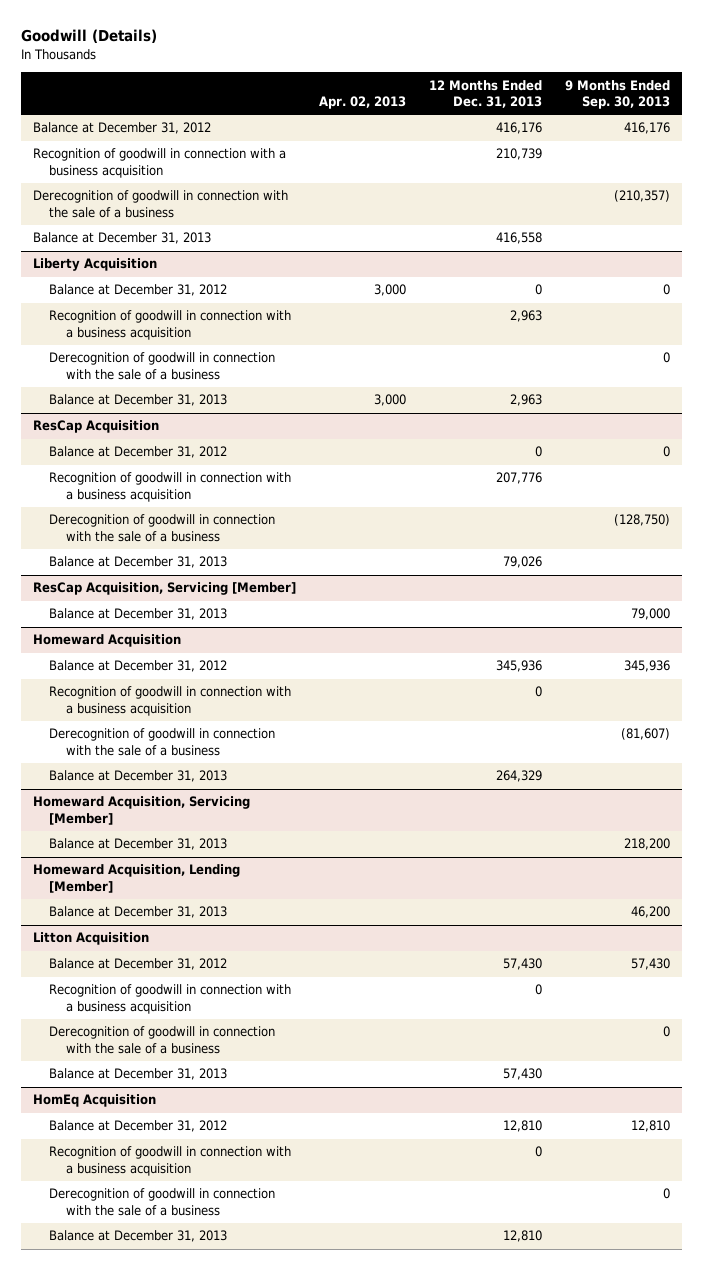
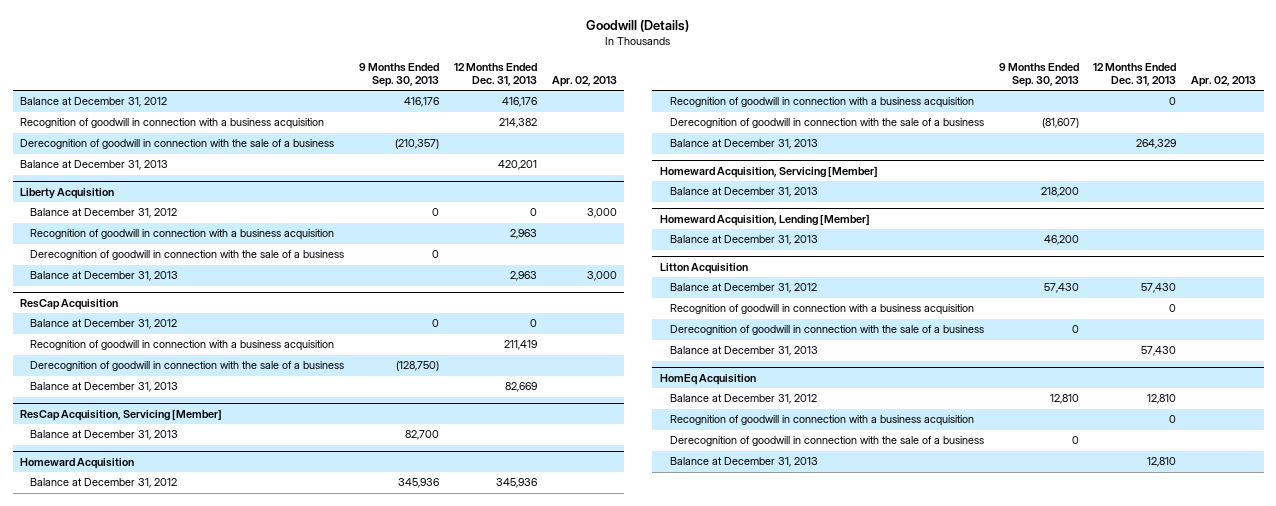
[496,148,543,161] 210,739 -> [498,118,537,129] 214,382
[496,232,543,245] 416,558 -> [497,160,537,171] 420,201
[496,472,543,485] 207,776 -> [503,340,537,351] 211,419
[503,556,543,569] 79,026 -> [504,382,537,393] 82,669
[631,608,671,621] 79,000 -> [405,430,440,441] 82,700

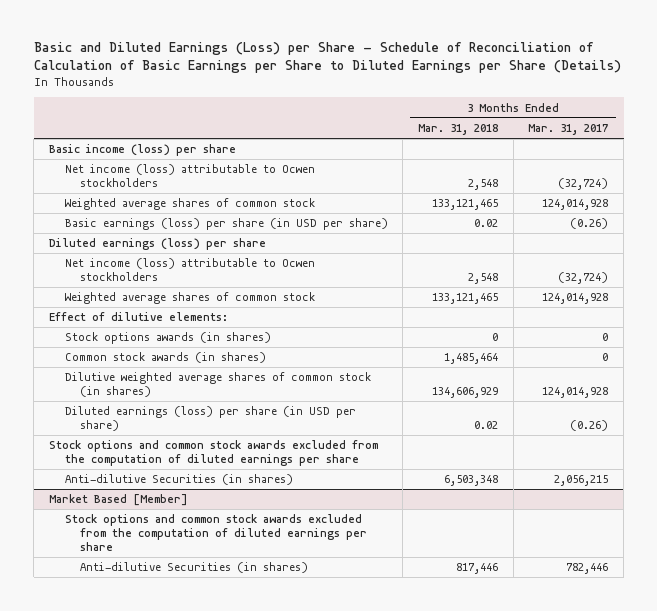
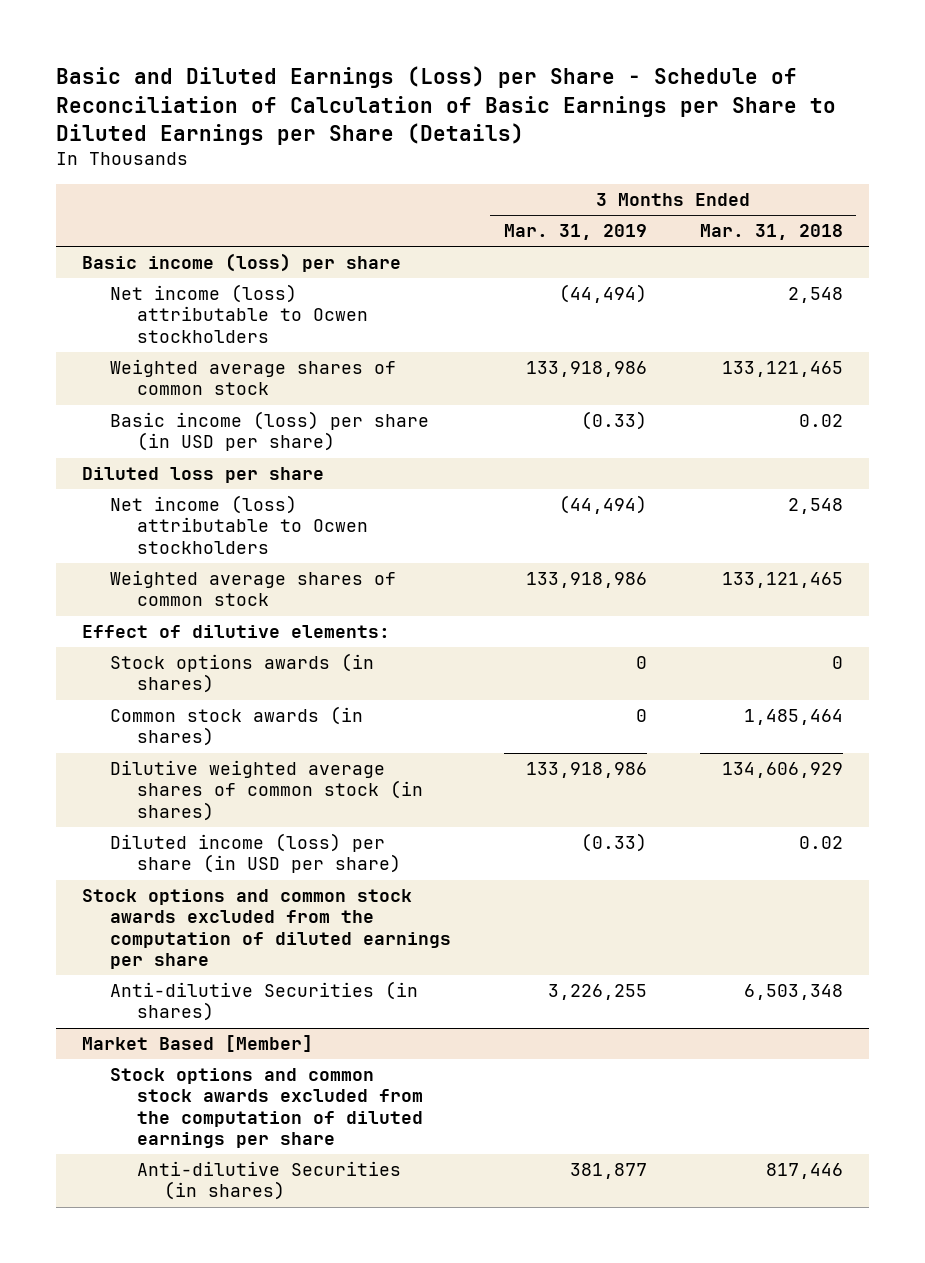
[528,123,609,135] Mar. 31, 2017 -> none
none -> [503,224,647,241] Mar. 31, 2019
[64,218,388,231] Basic earnings (loss) per share (in USD per share) -> [109,411,429,452] Basic income (loss) per share (in USD per share)
[49,238,267,251] Diluted earnings (loss) per share -> [82,467,325,484] Diluted loss per share
[64,406,356,432] Diluted earnings (loss) per share (in USD per share) -> [109,833,401,874] Diluted income (loss) per share (in USD per share)

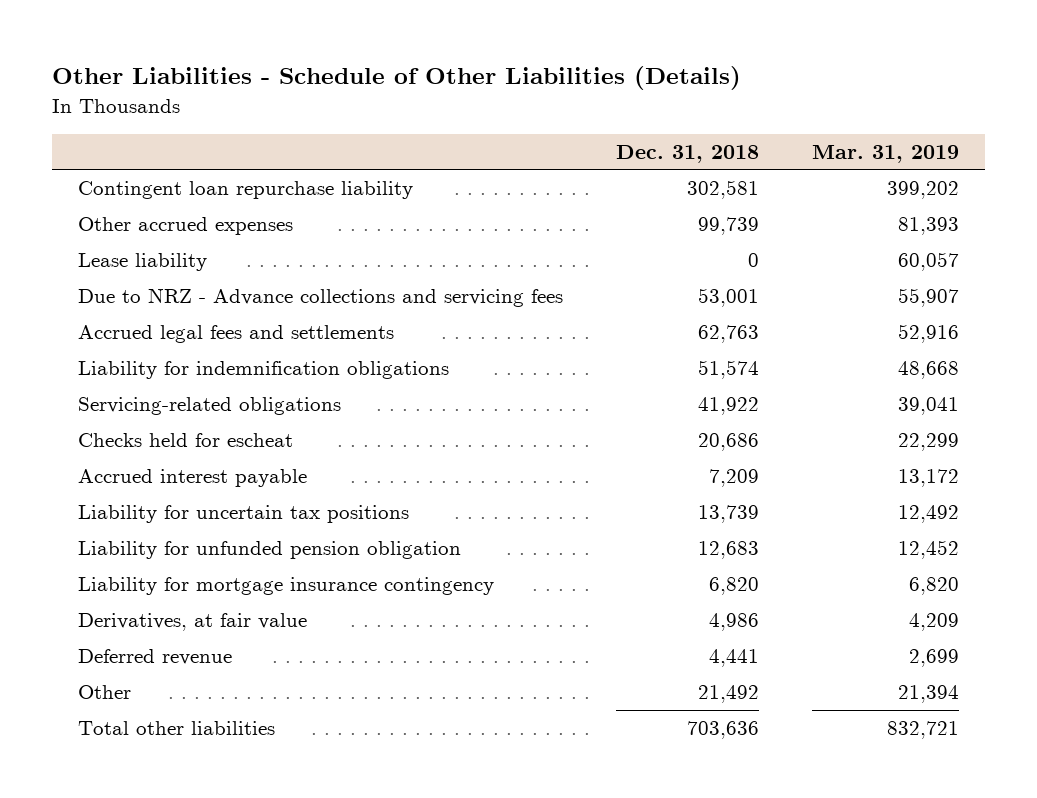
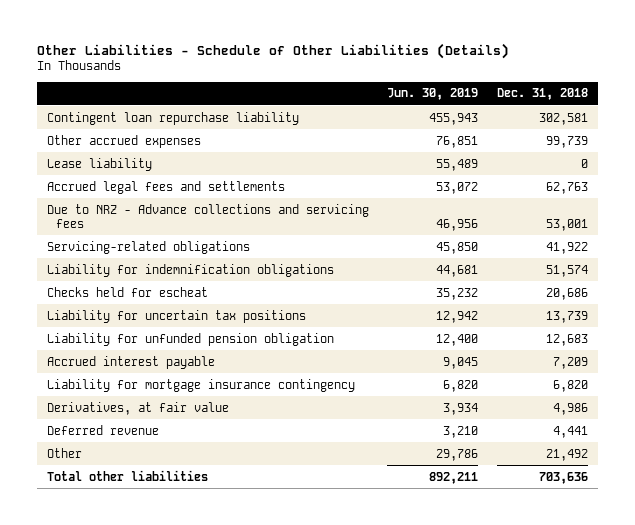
[811,144,959,163] Mar. 31, 2019 -> none
none -> [387,88,479,101] Jun. 30, 2019
[78,288,564,308] Due to NRZ - Advance collections and servicing fees -> [46,203,369,228] Due to NRZ - Advance collections and servicing fees
[78,361,450,380] Liability for indemnification obligations -> [46,263,334,277] Liability for indemnification obligations
[78,469,308,488] Accrued interest payable -> [46,355,215,369] Accrued interest payable

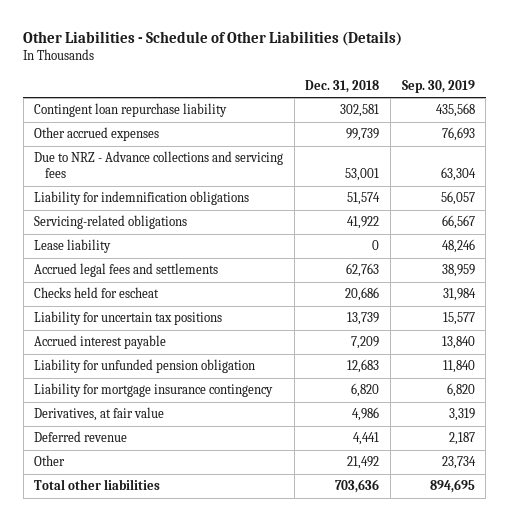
[387,88,479,101] Jun. 30, 2019 -> none
none -> [401,79,475,93] Sep. 30, 2019
[46,240,250,254] Servicing-related obligations -> [34,215,188,230] Servicing-related obligations
[46,157,152,171] Lease liability -> [34,239,112,254] Lease liability
[46,180,285,194] Accrued legal fees and settlements -> [34,263,219,278] Accrued legal fees and settlements
[46,332,334,346] Liability for unfunded pension obligation -> [34,359,256,374] Liability for unfunded pension obligation

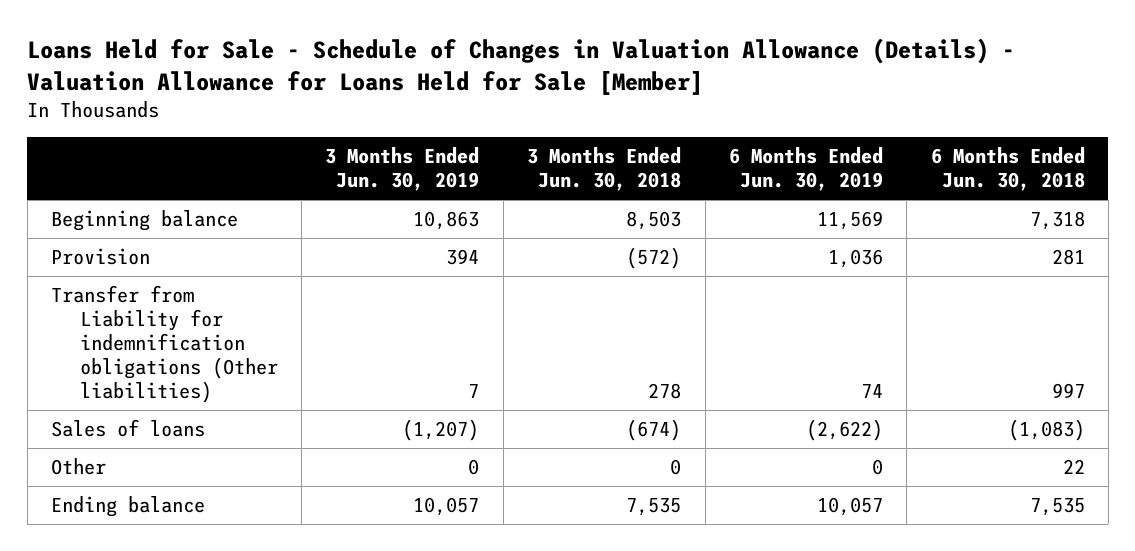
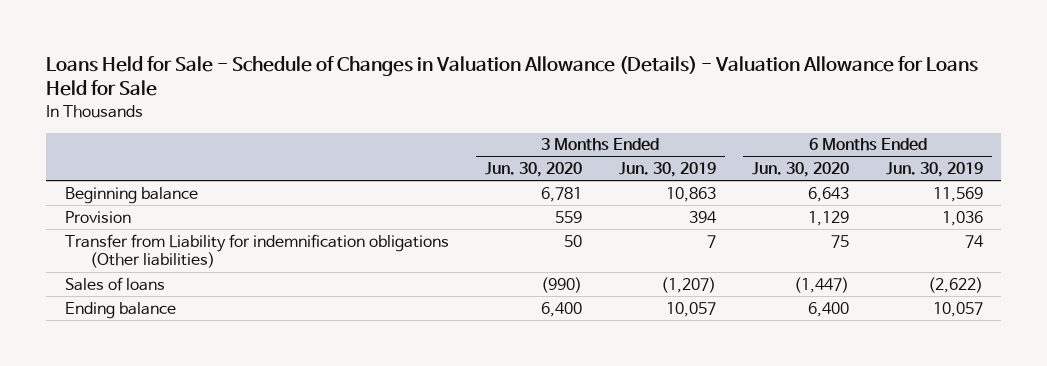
[27,38,1016,95] Loans Held for Sale - Schedule of Changes in Valuation Allowance (Details) - Valuation Allowance for Loans Held for Sale [Member] -> [46,55,979,97] Loans Held for Sale - Schedule of Changes in Valuation Allowance (Details) - Valuation Allowance for Loans Held for Sale
[527,147,682,192] 3 Months Ended Jun. 30, 2018 -> none
[930,147,1085,192] 6 Months Ended Jun. 30, 2018 -> none
none -> [485,162,583,178] Jun. 30, 2020
none -> [752,162,850,178] Jun. 30, 2020
[50,457,106,475] Other -> none

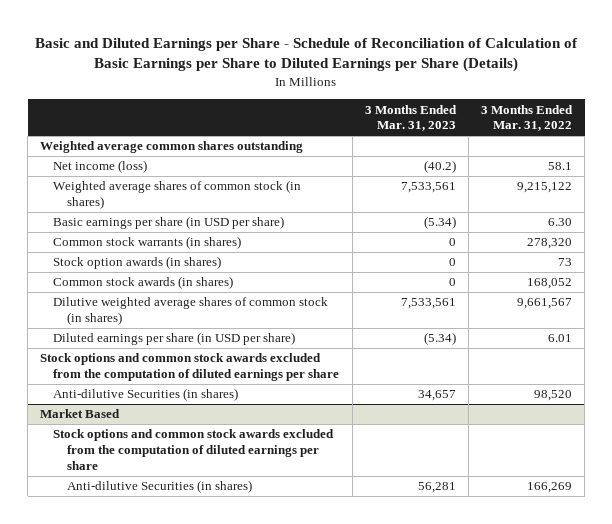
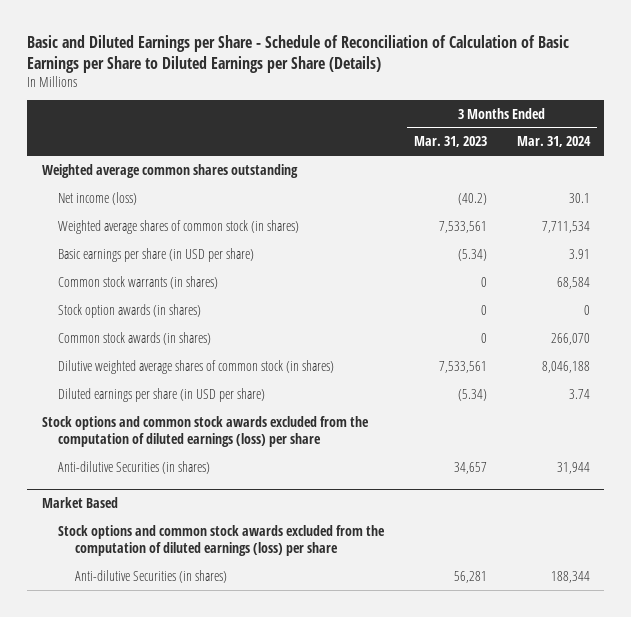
[481,104,574,132] 3 Months Ended Mar. 31, 2022 -> none
none -> [516,136,591,148] Mar. 31, 2024
[40,353,340,382] Stock options and common stock awards excluded from the computation of diluted earnings per share -> [41,415,369,447] Stock options and common stock awards excluded from the computation of diluted earnings (loss) per share
[53,429,335,470] Stock options and common stock awards excluded from the computation of diluted earnings per share -> [58,524,386,556] Stock options and common stock awards excluded from the computation of diluted earnings (loss) per share

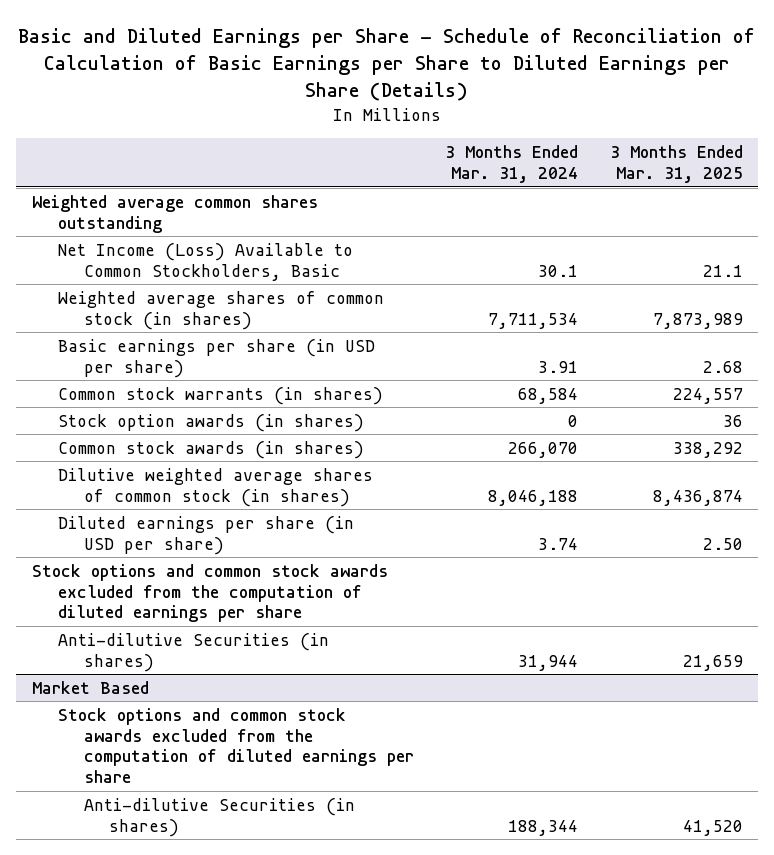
[414,136,488,148] Mar. 31, 2023 -> none
none -> [609,145,743,184] 3 Months Ended Mar. 31, 2025
[58,191,138,205] Net income (loss) -> none
none -> [57,242,353,281] Net Income (Loss) Available to Common Stockholders, Basic
[41,415,369,447] Stock options and common stock awards excluded from the computation of diluted earnings (loss) per share -> [31,563,388,623] Stock options and common stock awards excluded from the computation of diluted earnings per share
[58,524,386,556] Stock options and common stock awards excluded from the computation of diluted earnings (loss) per share -> [57,707,414,784] Stock options and common stock awards excluded from the computation of diluted earnings per share

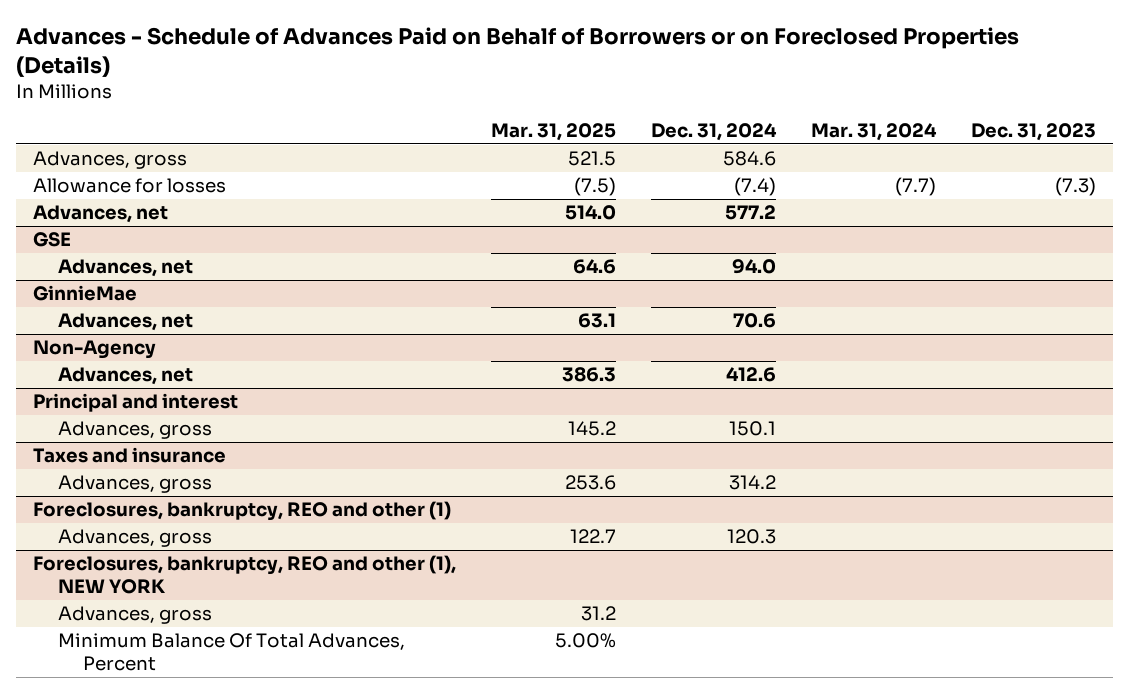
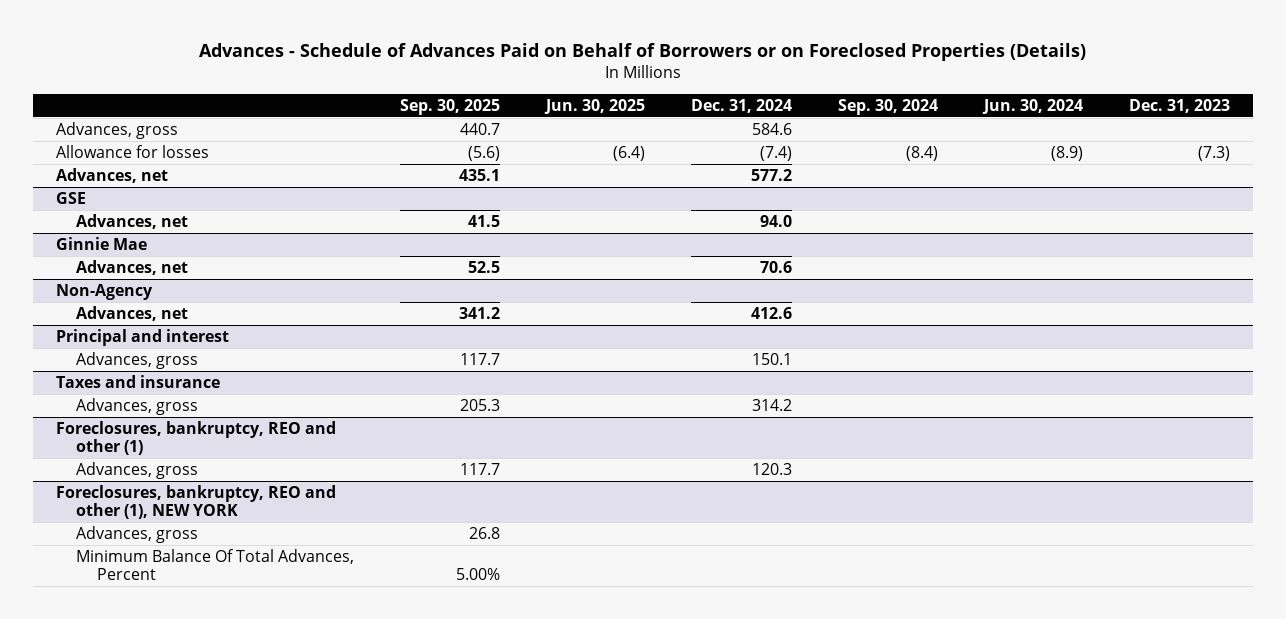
[491,123,617,142] Mar. 31, 2025 -> none
[810,123,937,142] Mar. 31, 2024 -> none
none -> [400,98,501,115] Sep. 30, 2025
none -> [544,98,646,114] Jun. 30, 2025
none -> [838,98,939,115] Sep. 30, 2024
none -> [982,98,1084,114] Jun. 30, 2024
[33,285,138,302] GinnieMae -> [55,236,147,250] Ginnie Mae

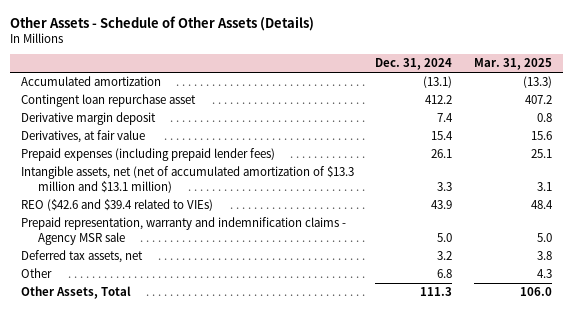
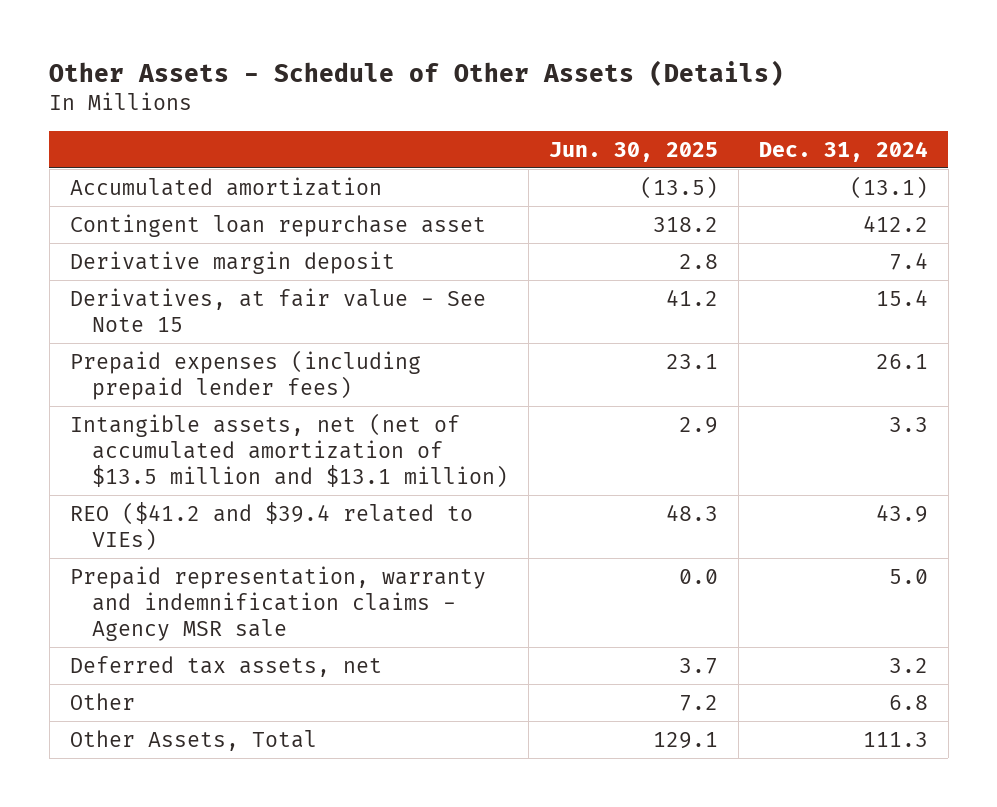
[474,58,553,71] Mar. 31, 2025 -> none
none -> [548,141,718,162] Jun. 30, 2025
[20,130,145,144] Derivatives, at fair value -> [69,287,486,332] Derivatives, at fair value - See Note 15
[20,166,354,193] Intangible assets, net (net of accumulated amortization of $13.3 million and $13.1 million) -> [69,412,508,488] Intangible assets, net (net of accumulated amortization of $13.5 million and $13.1 million)
[20,199,213,212] REO ($42.6 and $39.4 related to VIEs) -> [69,501,473,551] REO ($41.2 and $39.4 related to VIEs)

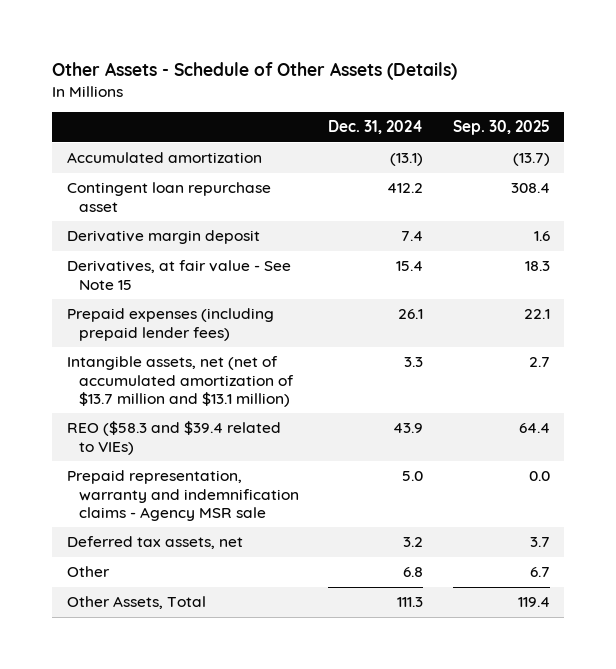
[548,141,718,162] Jun. 30, 2025 -> none
none -> [452,120,550,136] Sep. 30, 2025
[69,412,508,488] Intangible assets, net (net of accumulated amortization of $13.5 million and $13.1 million) -> [66,356,294,407] Intangible assets, net (net of accumulated amortization of $13.7 million and $13.1 million)
[69,501,473,551] REO ($41.2 and $39.4 related to VIEs) -> [66,421,281,455] REO ($58.3 and $39.4 related to VIEs)

